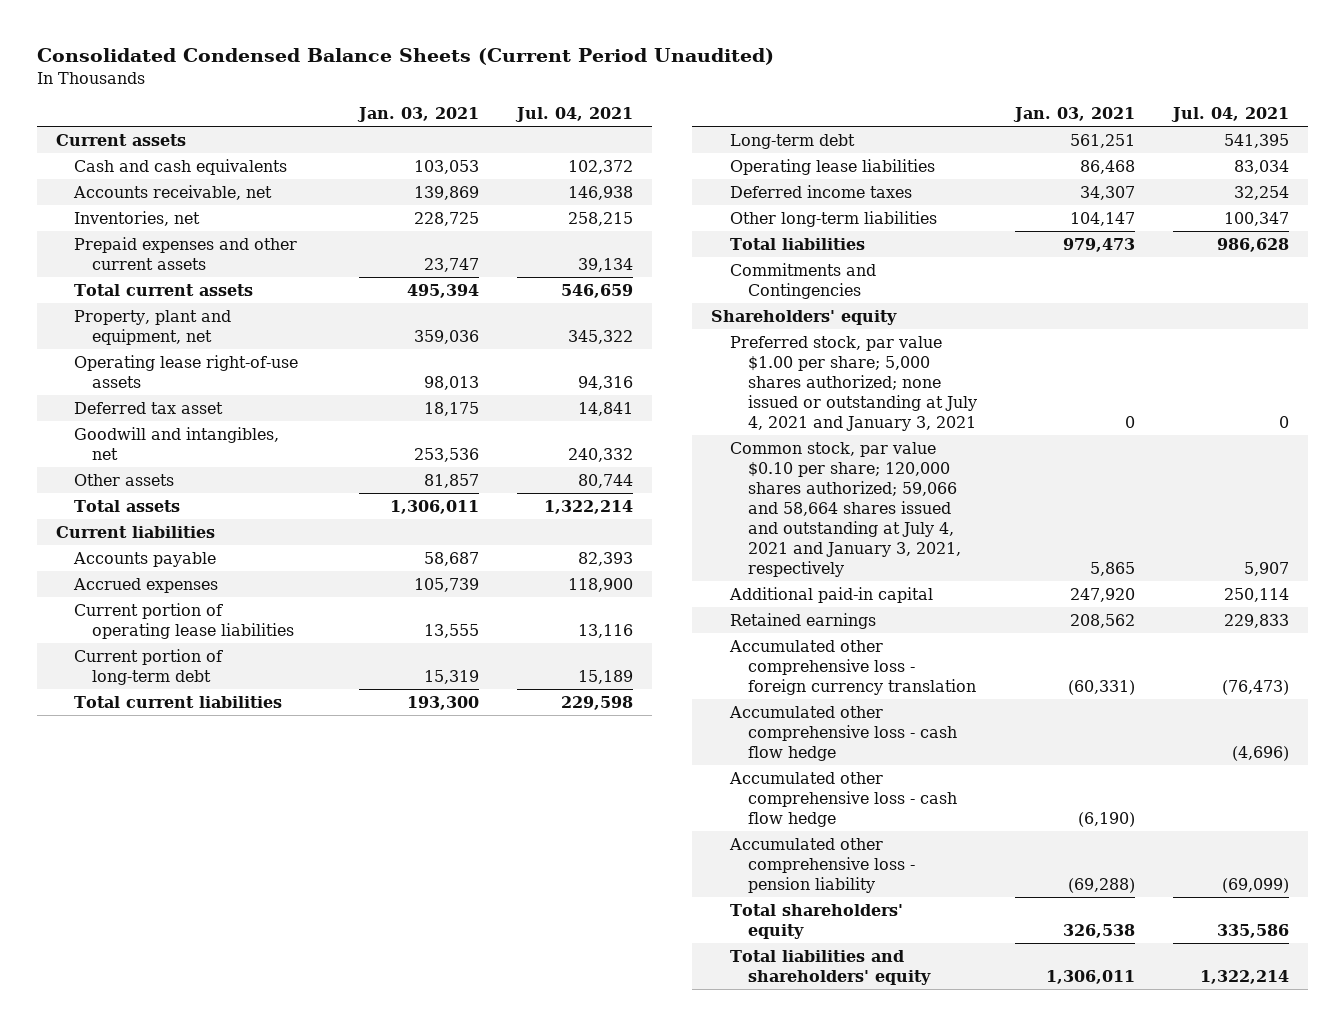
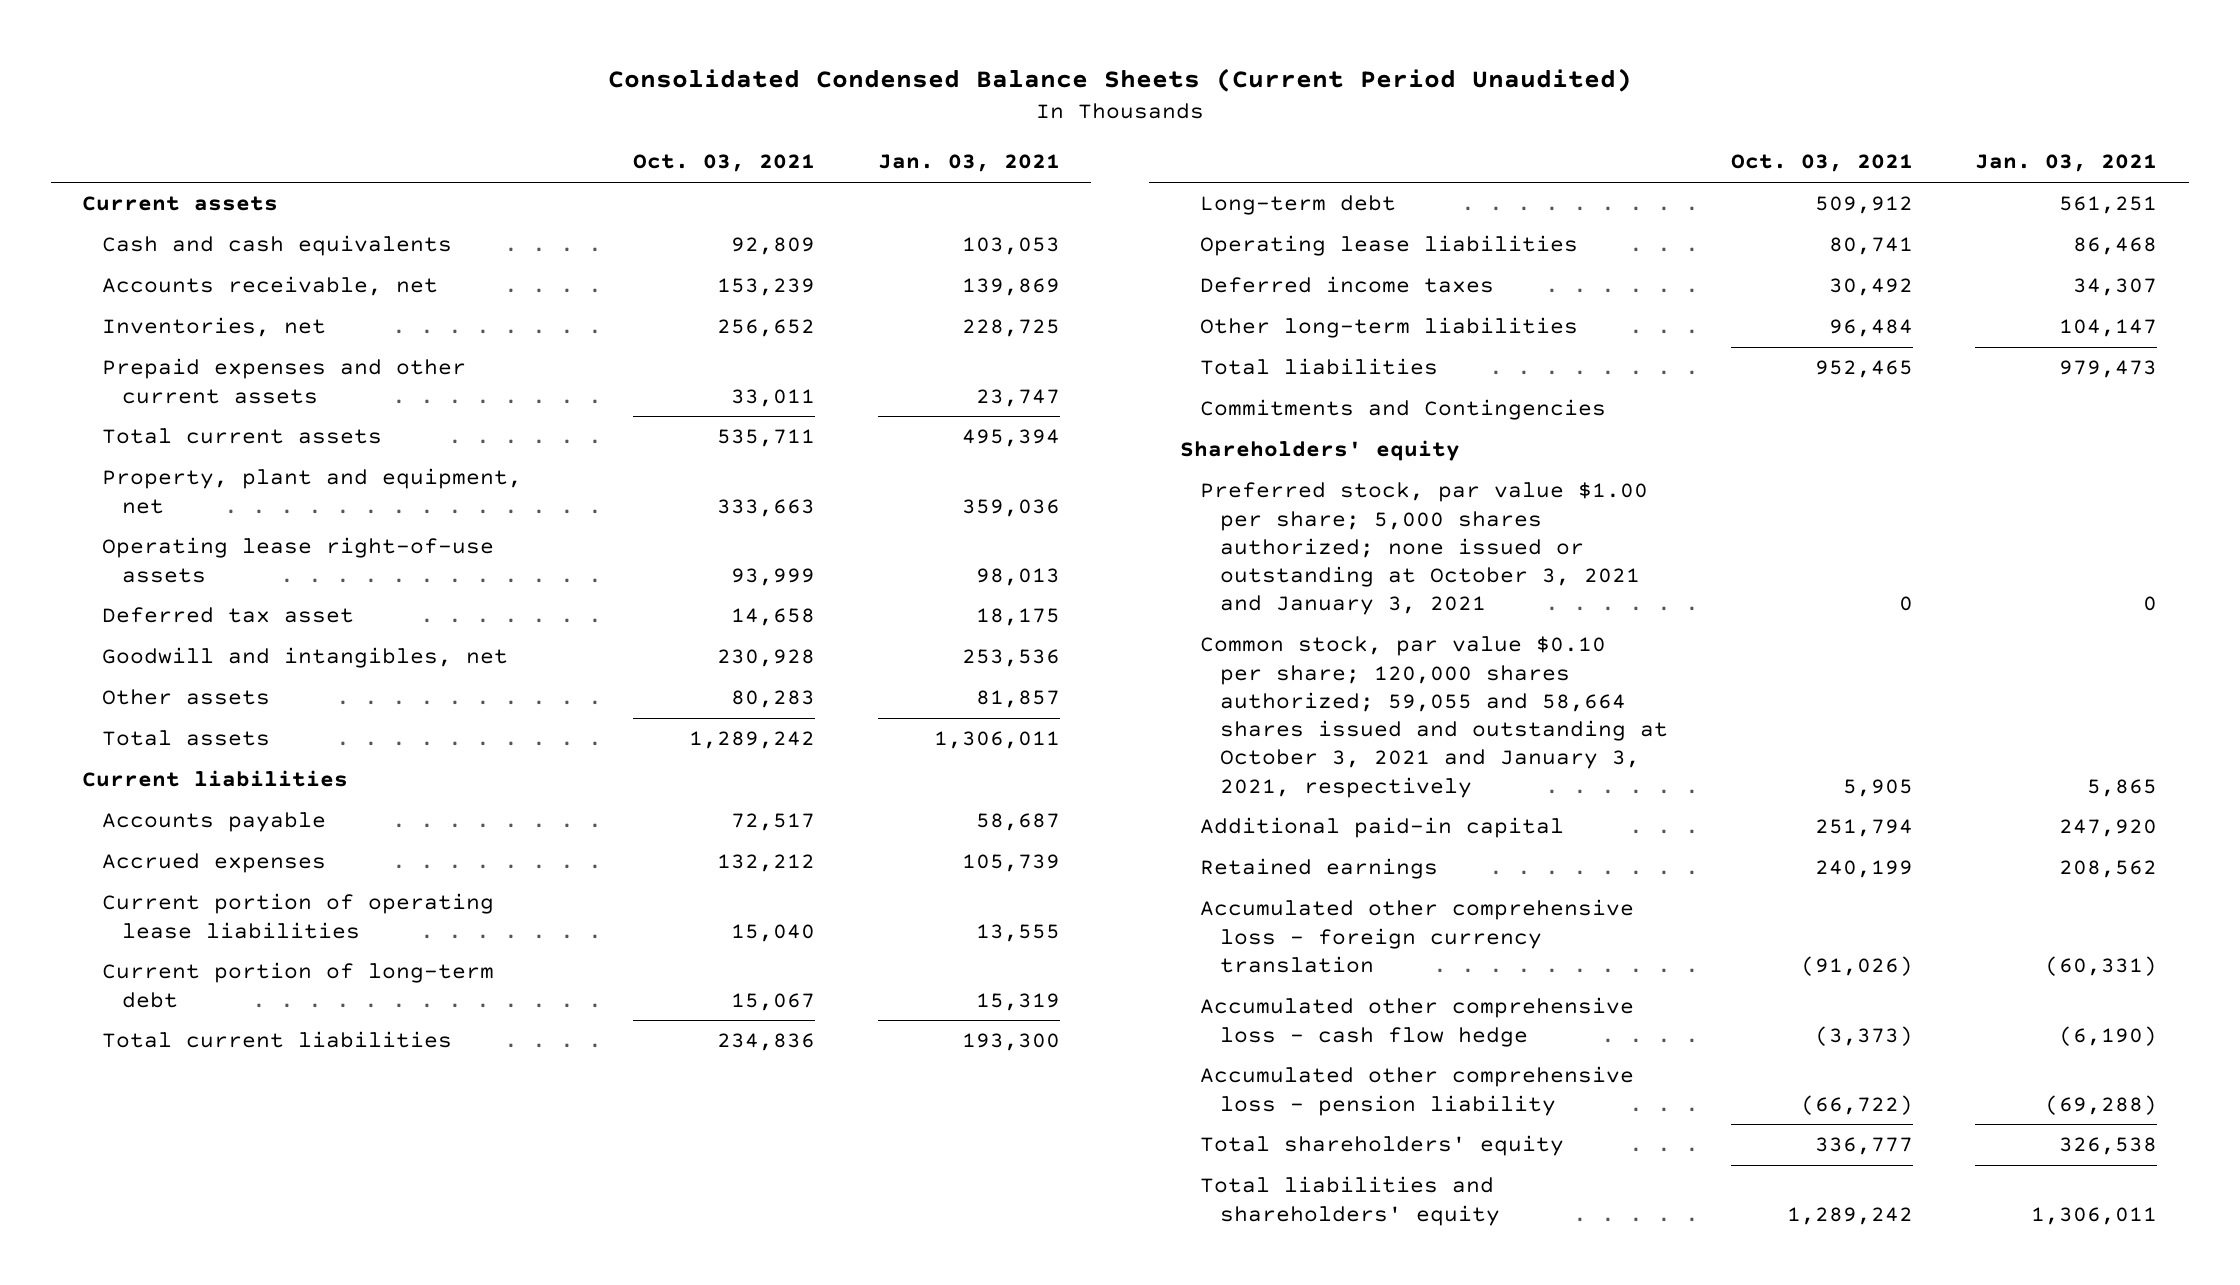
[514,107,633,123] Jul. 04, 2021 -> none
none -> [633,154,816,173] Oct. 03, 2021
[729,335,977,431] Preferred stock, par value $1.00 per share; 5,000 shares authorized; none issued or outstanding at July 4, 2021 and January 3, 2021 -> [1200,482,1649,616] Preferred stock, par value $1.00 per share; 5,000 shares authorized; none issued or outstanding at October 3, 2021 and January 3, 2021
[729,441,961,577] Common stock, par value $0.10 per share; 120,000 shares authorized; 59,066 and 58,664 shares issued and outstanding at July 4, 2021 and January 3, 2021, respectively -> [1200,636,1669,798] Common stock, par value $0.10 per share; 120,000 shares authorized; 59,055 and 58,664 shares issued and outstanding at October 3, 2021 and January 3, 2021, respectively
[728,705,957,761] Accumulated other comprehensive loss - cash flow hedge -> none

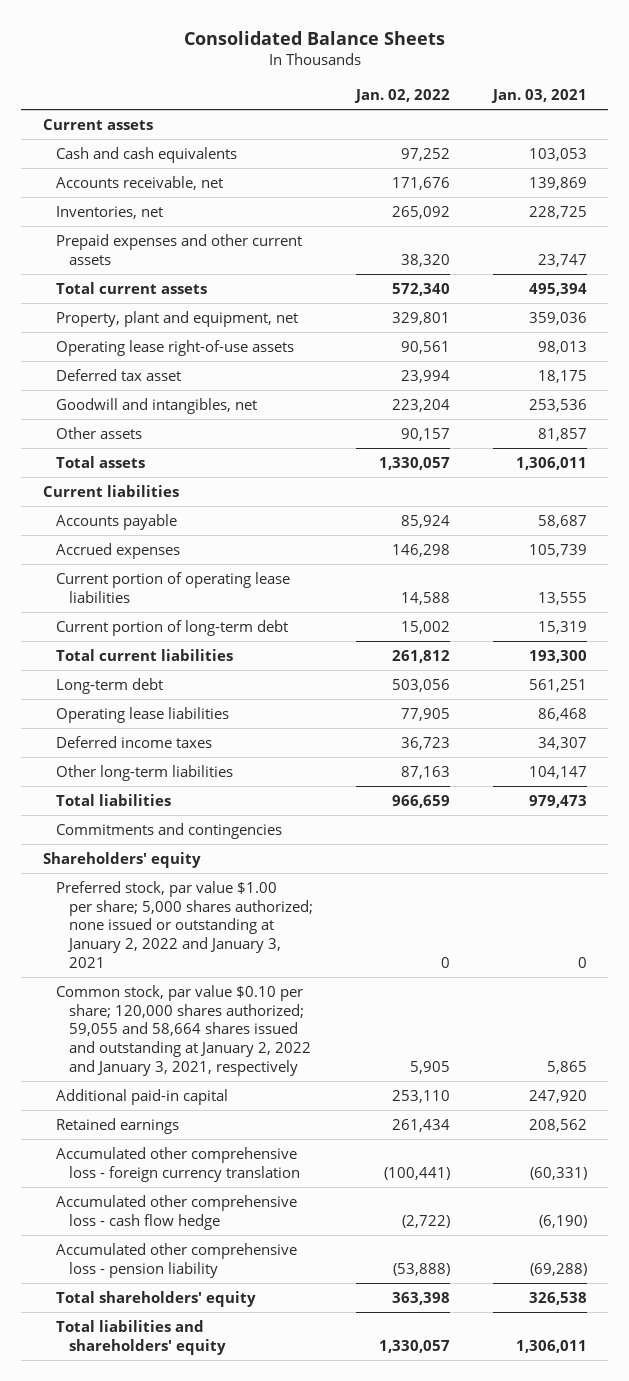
[607,67,1632,92] Consolidated Condensed Balance Sheets (Current Period Unaudited) -> [183,30,445,45] Consolidated Balance Sheets
[633,154,816,173] Oct. 03, 2021 -> none
none -> [354,89,451,104] Jan. 02, 2022
[1200,399,1607,421] Commitments and Contingencies -> [56,822,283,839] Commitments and contingencies
[1200,482,1649,616] Preferred stock, par value $1.00 per share; 5,000 shares authorized; none issued or outstanding at October 3, 2021 and January 3, 2021 -> [56,880,314,968] Preferred stock, par value $1.00 per share; 5,000 shares authorized; none issued or outstanding at January 2, 2022 and January 3, 2021
[1200,636,1669,798] Common stock, par value $0.10 per share; 120,000 shares authorized; 59,055 and 58,664 shares issued and outstanding at October 3, 2021 and January 3, 2021, respectively -> [56,984,312,1076] Common stock, par value $0.10 per share; 120,000 shares authorized; 59,055 and 58,664 shares issued and outstanding at January 2, 2022 and January 3, 2021, respectively

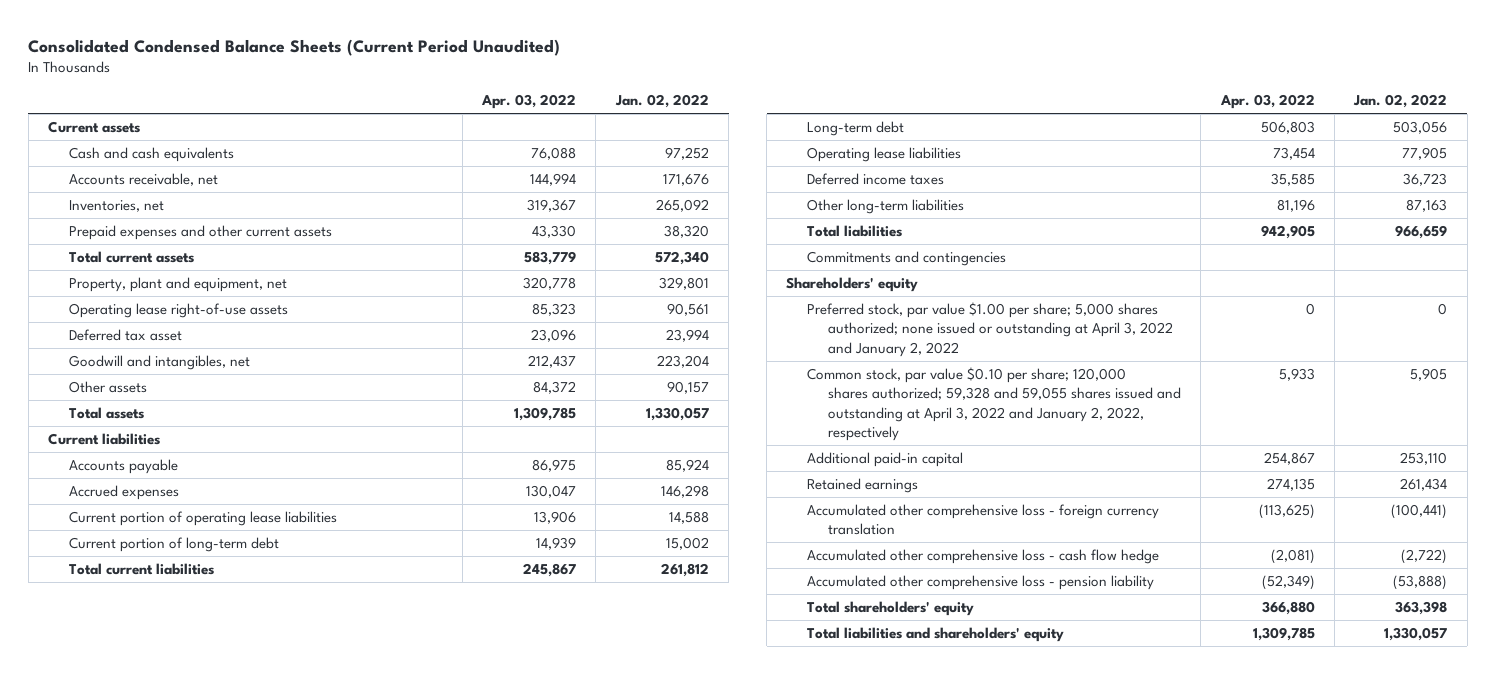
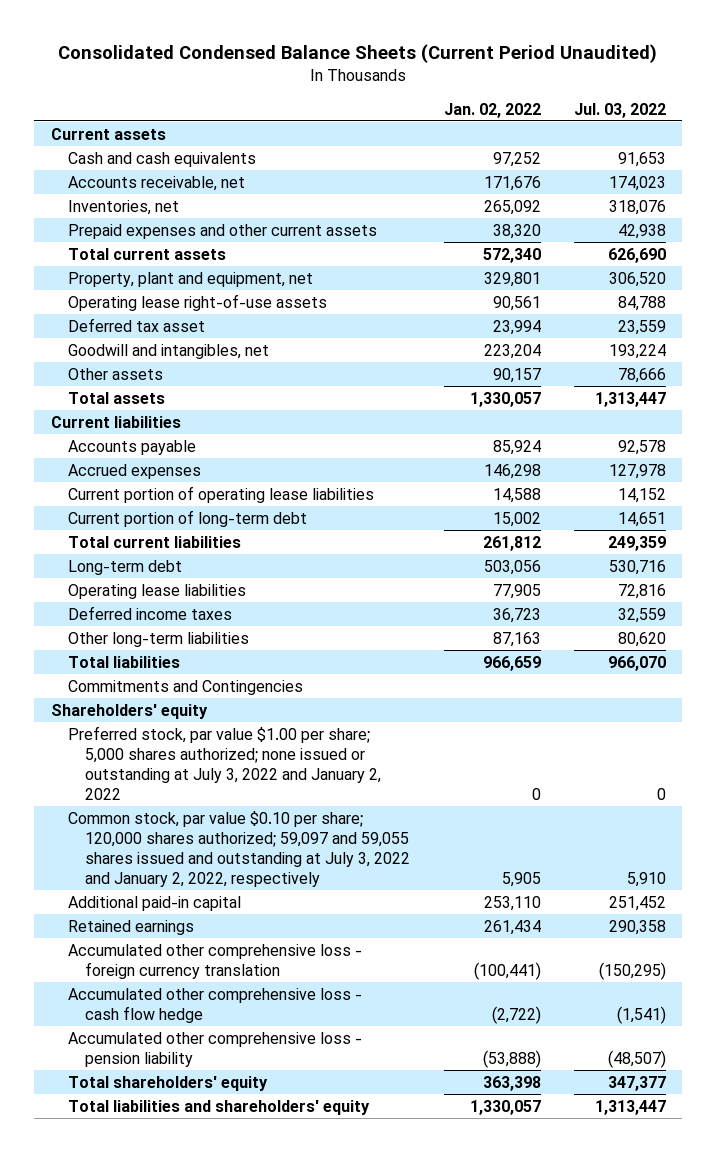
[481,94,577,110] Apr. 03, 2022 -> none
none -> [573,102,666,118] Jul. 03, 2022
[807,250,1007,266] Commitments and contingencies -> [68,679,304,695] Commitments and Contingencies
[807,301,1174,357] Preferred stock, par value $1.00 per share; 5,000 shares authorized; none issued or outstanding at April 3, 2022 and January 2, 2022 -> [68,725,382,800] Preferred stock, par value $1.00 per share; 5,000 shares authorized; none issued or outstanding at July 3, 2022 and January 2, 2022
[807,366,1182,442] Common stock, par value $0.10 per share; 120,000 shares authorized; 59,328 and 59,055 shares issued and outstanding at April 3, 2022 and January 2, 2022, respectively -> [68,810,411,887] Common stock, par value $0.10 per share; 120,000 shares authorized; 59,097 and 59,055 shares issued and outstanding at July 3, 2022 and January 2, 2022, respectively

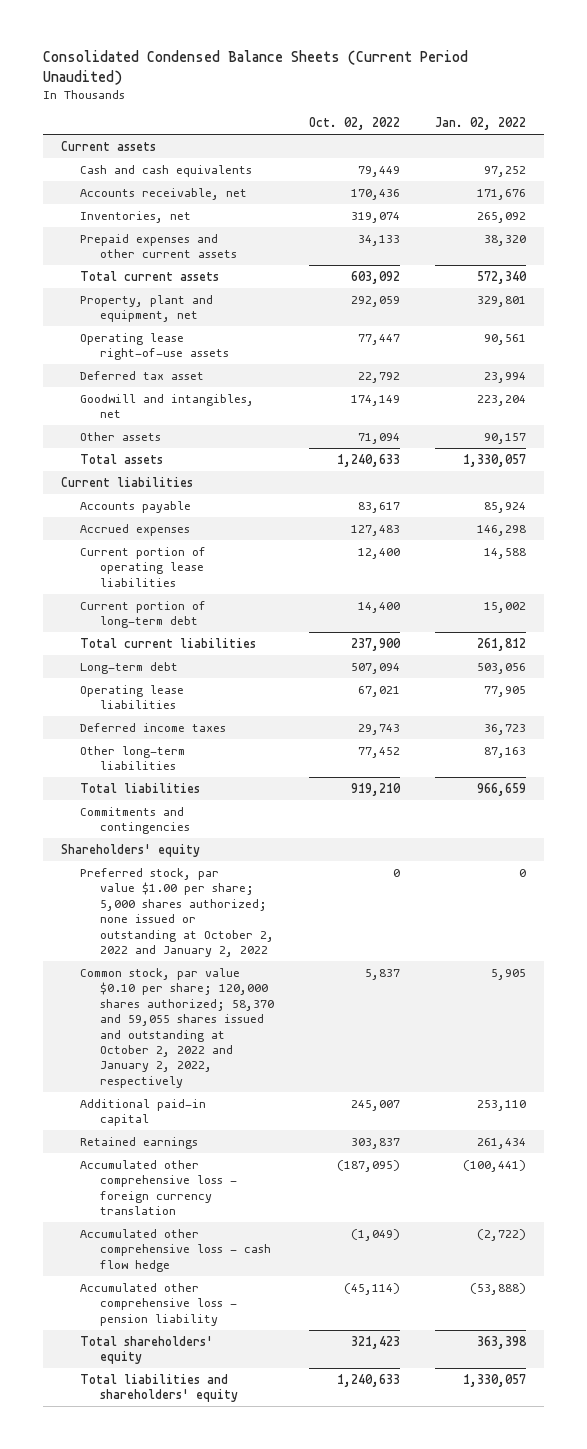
[573,102,666,118] Jul. 03, 2022 -> none
none -> [309,117,401,131] Oct. 02, 2022
[68,679,304,695] Commitments and Contingencies -> [80,806,190,835] Commitments and contingencies
[68,725,382,800] Preferred stock, par value $1.00 per share; 5,000 shares authorized; none issued or outstanding at July 3, 2022 and January 2, 2022 -> [80,867,274,958] Preferred stock, par value $1.00 per share; 5,000 shares authorized; none issued or outstanding at October 2, 2022 and January 2, 2022
[68,810,411,887] Common stock, par value $0.10 per share; 120,000 shares authorized; 59,097 and 59,055 shares issued and outstanding at July 3, 2022 and January 2, 2022, respectively -> [80,967,274,1088] Common stock, par value $0.10 per share; 120,000 shares authorized; 58,370 and 59,055 shares issued and outstanding at October 2, 2022 and January 2, 2022, respectively

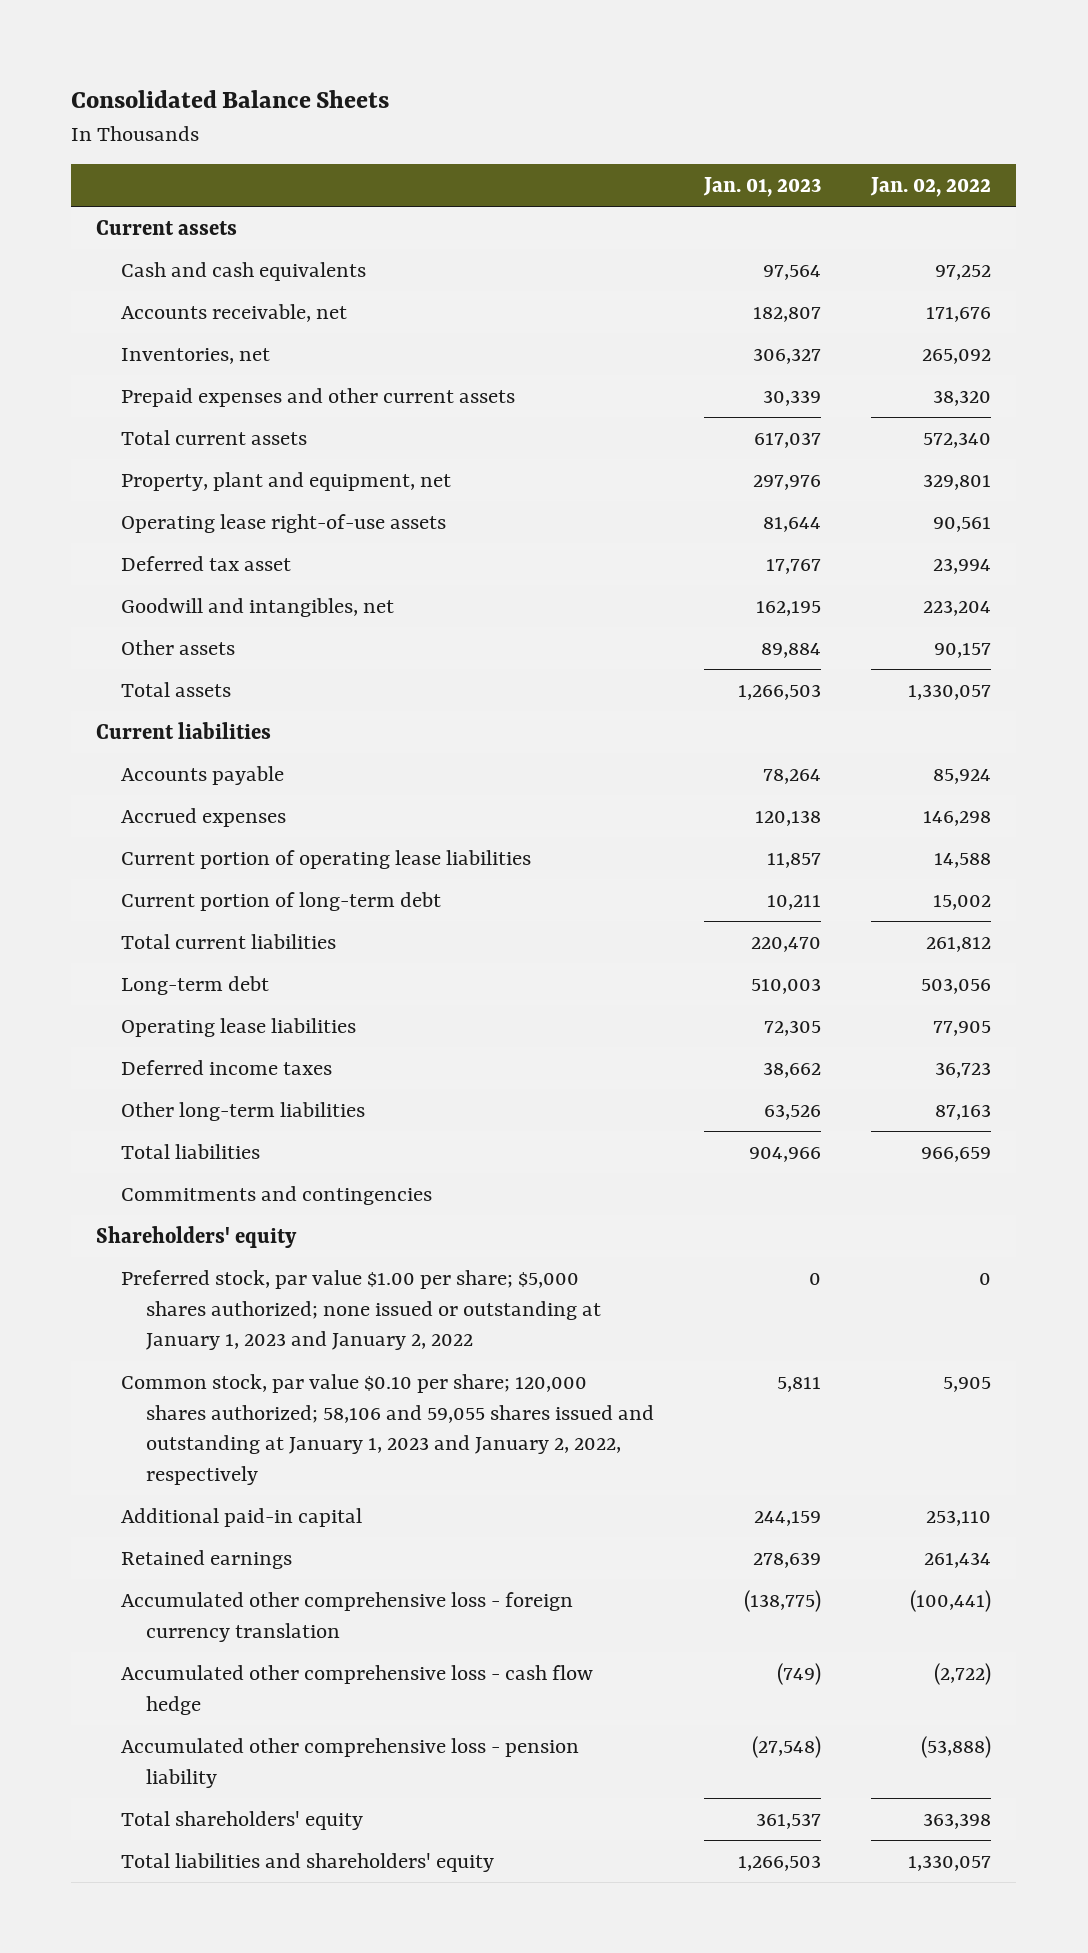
[42,50,468,86] Consolidated Condensed Balance Sheets (Current Period Unaudited) -> [71,90,390,109] Consolidated Balance Sheets
[309,117,401,131] Oct. 02, 2022 -> none
none -> [702,177,821,198] Jan. 01, 2023
[80,867,274,958] Preferred stock, par value $1.00 per share; 5,000 shares authorized; none issued or outstanding at October 2, 2022 and January 2, 2022 -> [120,1269,601,1351] Preferred stock, par value $1.00 per share; $5,000 shares authorized; none issued or outstanding at January 1, 2023 and January 2, 2022
[80,967,274,1088] Common stock, par value $0.10 per share; 120,000 shares authorized; 58,370 and 59,055 shares issued and outstanding at October 2, 2022 and January 2, 2022, respectively -> [120,1373,654,1486] Common stock, par value $0.10 per share; 120,000 shares authorized; 58,106 and 59,055 shares issued and outstanding at January 1, 2023 and January 2, 2022, respectively

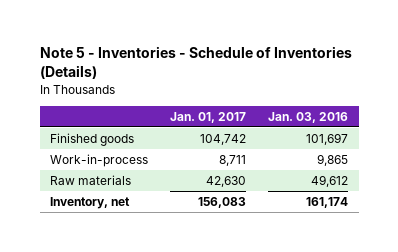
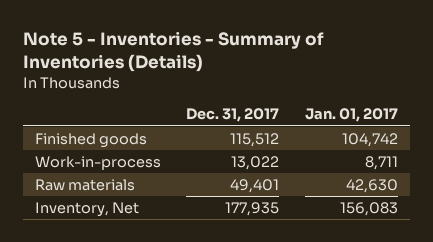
[39,46,352,80] Note 5 - Inventories - Schedule of Inventories (Details) -> [22,31,324,72] Note 5 - Inventories - Summary of Inventories (Details)
[267,111,348,123] Jan. 03, 2016 -> none
none -> [186,108,280,123] Dec. 31, 2017
[50,196,131,209] Inventory, net -> [35,202,140,218] Inventory, Net

